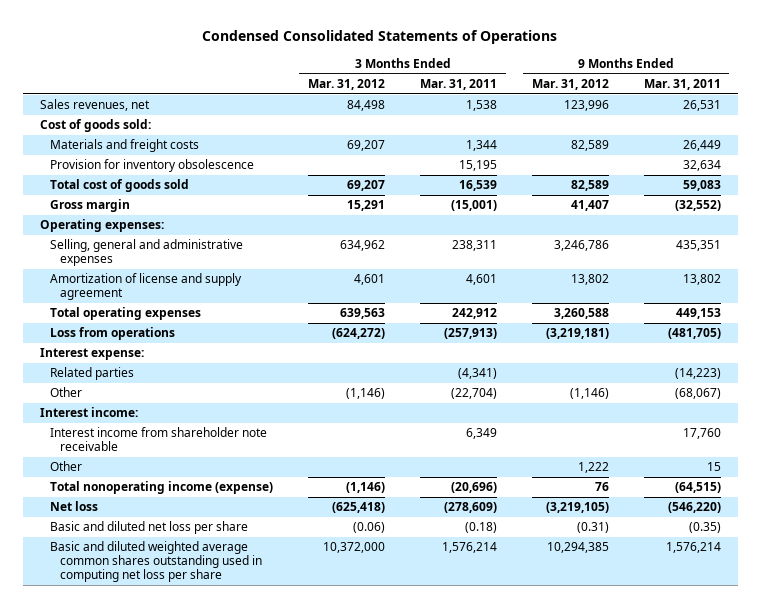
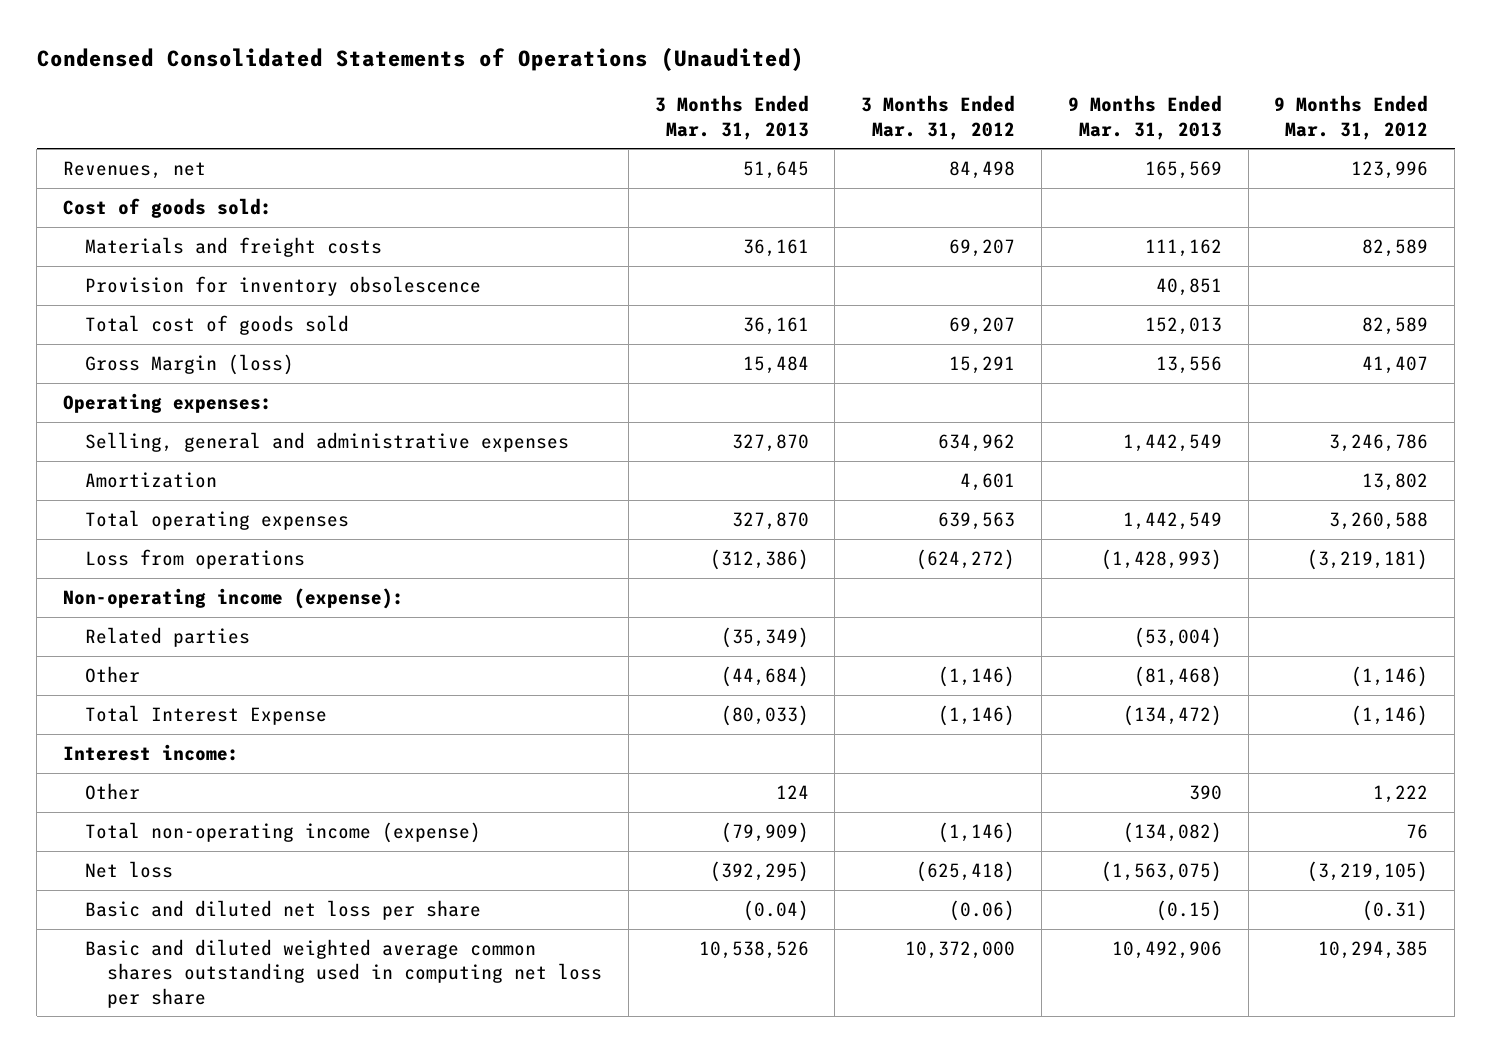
[202,30,558,45] Condensed Consolidated Statements of Operations -> [36,48,804,72] Condensed Consolidated Statements of Operations (Unaudited)
[419,79,497,91] Mar. 31, 2011 -> none
[643,79,721,91] Mar. 31, 2011 -> none
none -> [654,95,809,140] 3 Months Ended Mar. 31, 2013
none -> [1067,95,1222,140] 9 Months Ended Mar. 31, 2013
[40,99,151,112] Sales revenues, net -> [63,161,207,180] Revenues, net
[50,199,131,213] Gross margin -> [85,354,295,376] Gross Margin (loss)
[50,273,243,301] Amortization of license and supply agreement -> [85,472,218,489] Amortization
[40,348,145,361] Interest expense: -> none
none -> [63,588,405,610] Non-operating income (expense):
none -> [85,705,328,726] Total Interest Expense
[50,427,268,452] Interest income from shareholder note receivable -> none
[50,481,274,495] Total nonoperating income (expense) -> [85,822,482,844] Total non-operating income (expense)

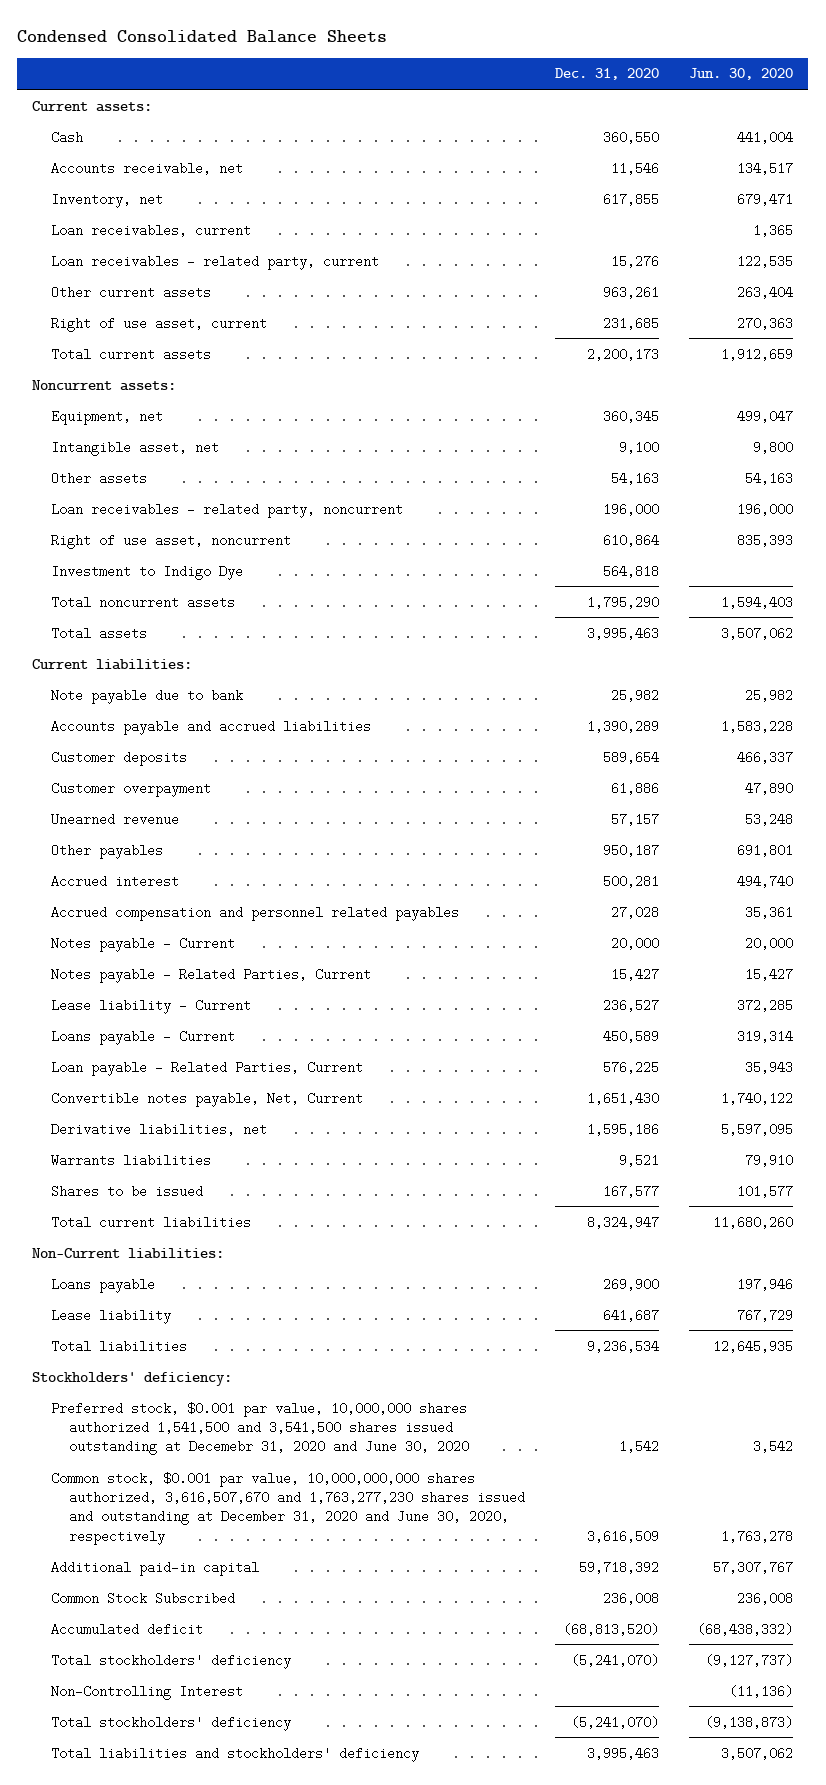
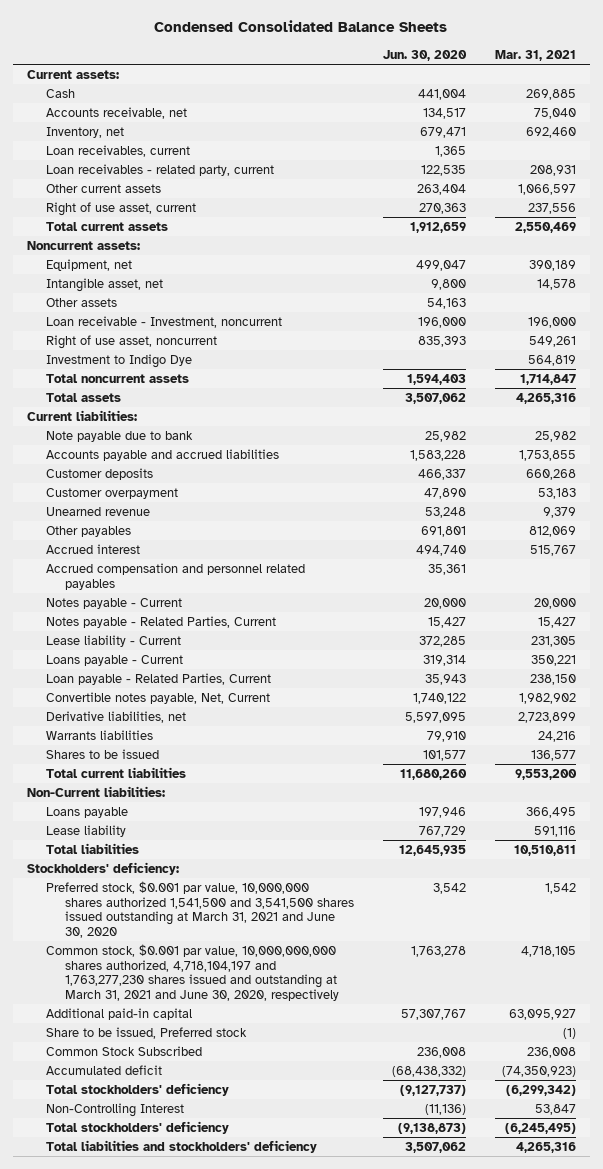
[555,68,660,81] Dec. 31, 2020 -> none
none -> [494,49,576,61] Mar. 31, 2021
[50,502,403,518] Loan receivables - related party, noncurrent -> [45,315,282,328] Loan receivable - Investment, noncurrent
[50,1401,470,1456] Preferred stock, $0.001 par value, 10,000,000 shares authorized 1,541,500 and 3,541,500 shares issued outstanding at Decemebr 31, 2020 and June 30, 2020 -> [45,880,354,938] Preferred stock, $0.001 par value, 10,000,000 shares authorized 1,541,500 and 3,541,500 shares issued outstanding at March 31, 2021 and June 30, 2020
[50,1471,526,1545] Common stock, $0.001 par value, 10,000,000,000 shares authorized, 3,616,507,670 and 1,763,277,230 shares issued and outstanding at December 31, 2020 and June 30, 2020, respectively -> [45,943,339,1001] Common stock, $0.001 par value, 10,000,000,000 shares authorized, 4,718,104,197 and 1,763,277,230 shares issued and outstanding at March 31, 2021 and June 30, 2020, respectively
none -> [45,1026,247,1039] Share to be issued, Preferred stock

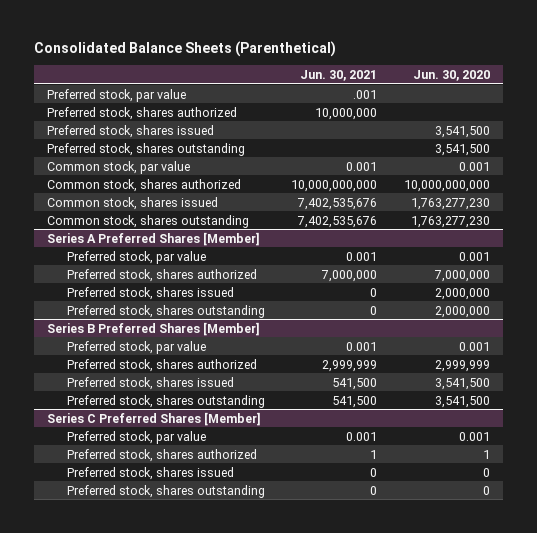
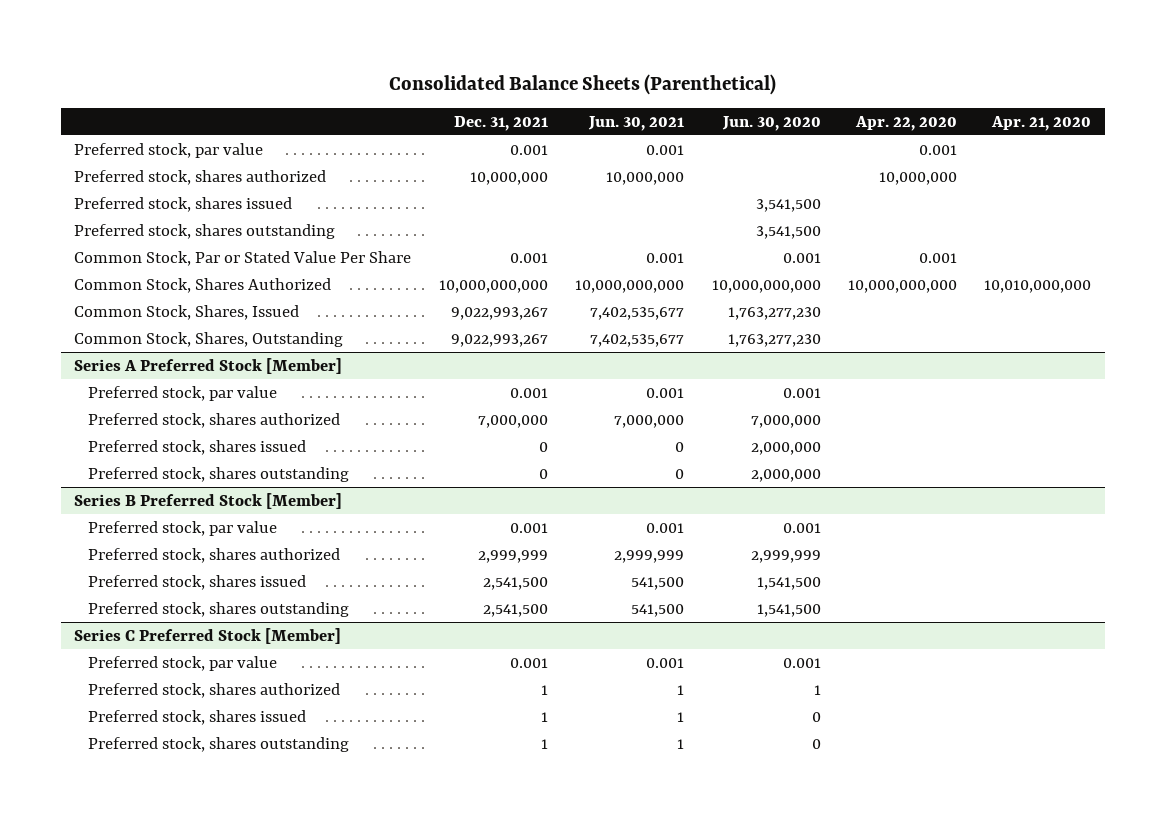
none -> [453,115,548,131] Dec. 31, 2021
none -> [855,115,958,131] Apr. 22, 2020
none -> [991,115,1092,131] Apr. 21, 2020
[353,89,378,99] .001 -> [646,144,685,155] 0.001
[47,160,191,174] Common stock, par value -> [74,250,412,266] Common Stock, Par or Stated Value Per Share
[47,178,242,192] Common stock, shares authorized -> [74,277,332,293] Common Stock, Shares Authorized
[47,196,219,210] Common stock, shares issued -> [74,304,300,320] Common Stock, Shares, Issued
[297,197,378,210] 7,402,535,676 -> [590,306,685,320] 7,402,535,677
[47,214,250,228] Common stock, shares outstanding -> [74,331,344,347] Common Stock, Shares, Outstanding
[297,215,378,228] 7,402,535,676 -> [590,333,685,347] 7,402,535,677
[47,231,261,246] Series A Preferred Shares [Member] -> [74,357,343,374] Series A Preferred Stock [Member]
[47,321,261,336] Series B Preferred Shares [Member] -> [74,492,343,509] Series B Preferred Stock [Member]
[434,377,490,390] 3,541,500 -> [756,576,821,590] 1,541,500
[434,395,490,408] 3,541,500 -> [756,603,821,617] 1,541,500
[47,411,262,426] Series C Preferred Shares [Member] -> [74,627,342,644] Series C Preferred Stock [Member]
[370,467,378,477] 0 -> [677,711,685,722] 1
[370,485,378,495] 0 -> [677,738,685,749] 1

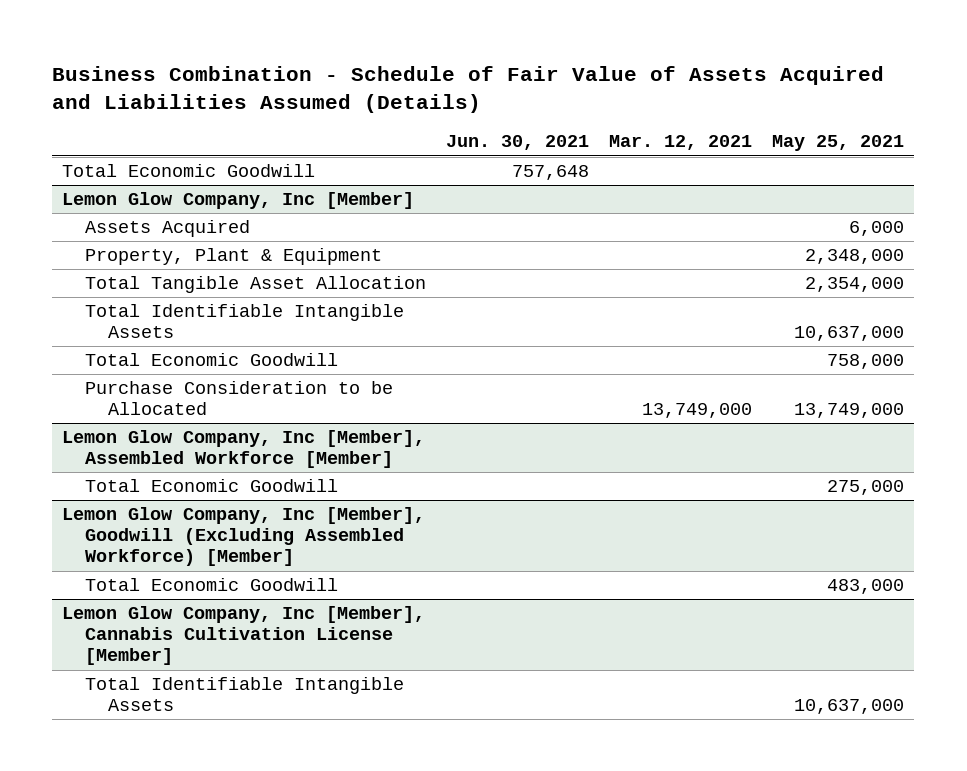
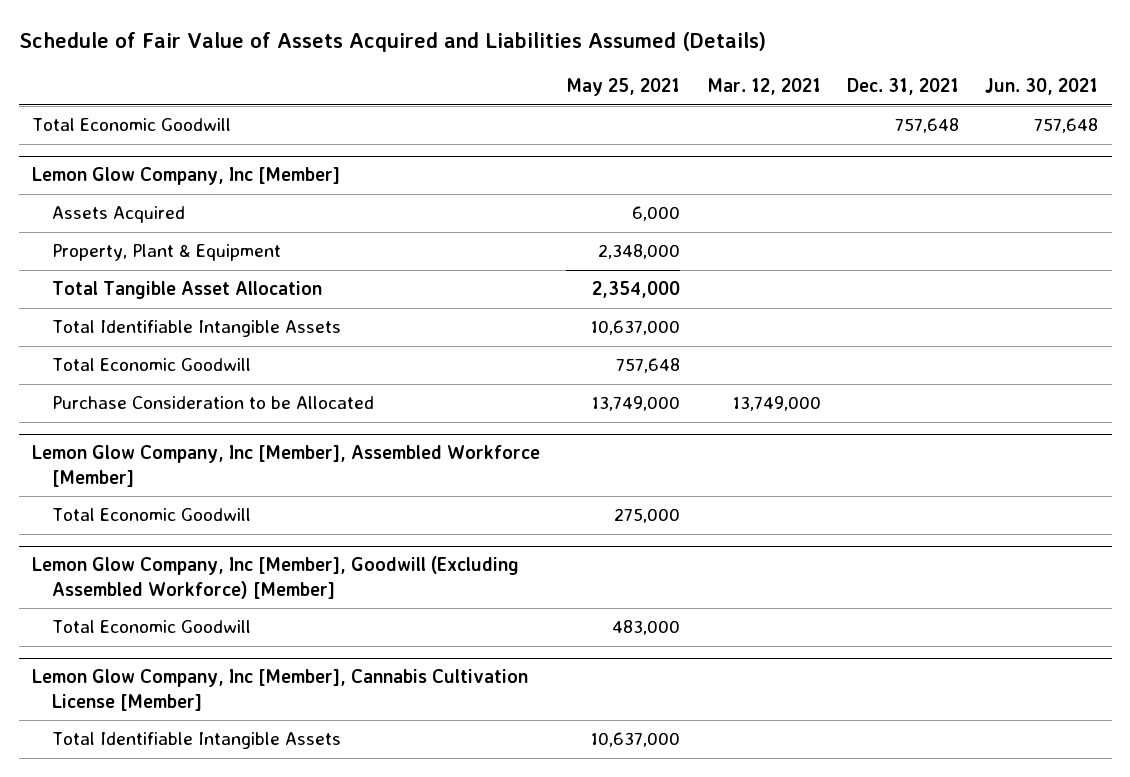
[52,65,885,113] Business Combination - Schedule of Fair Value of Assets Acquired and Liabilities Assumed (Details) -> [18,31,766,52] Schedule of Fair Value of Assets Acquired and Liabilities Assumed (Details)
none -> [847,78,960,96] Dec. 31, 2021
[827,354,905,370] 758,000 -> [616,358,681,374] 757,648

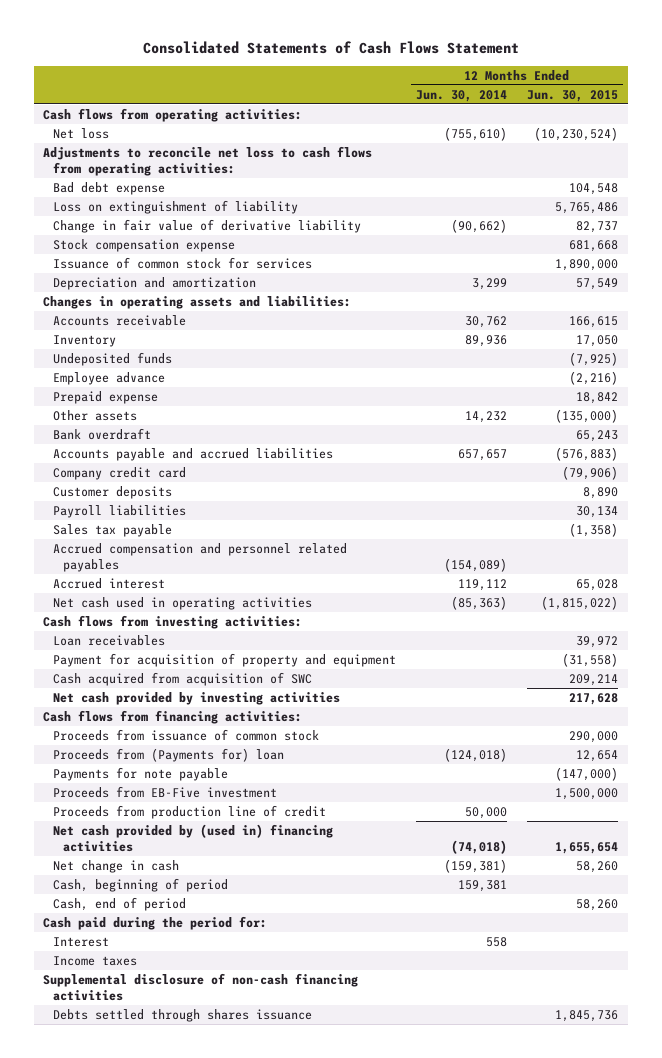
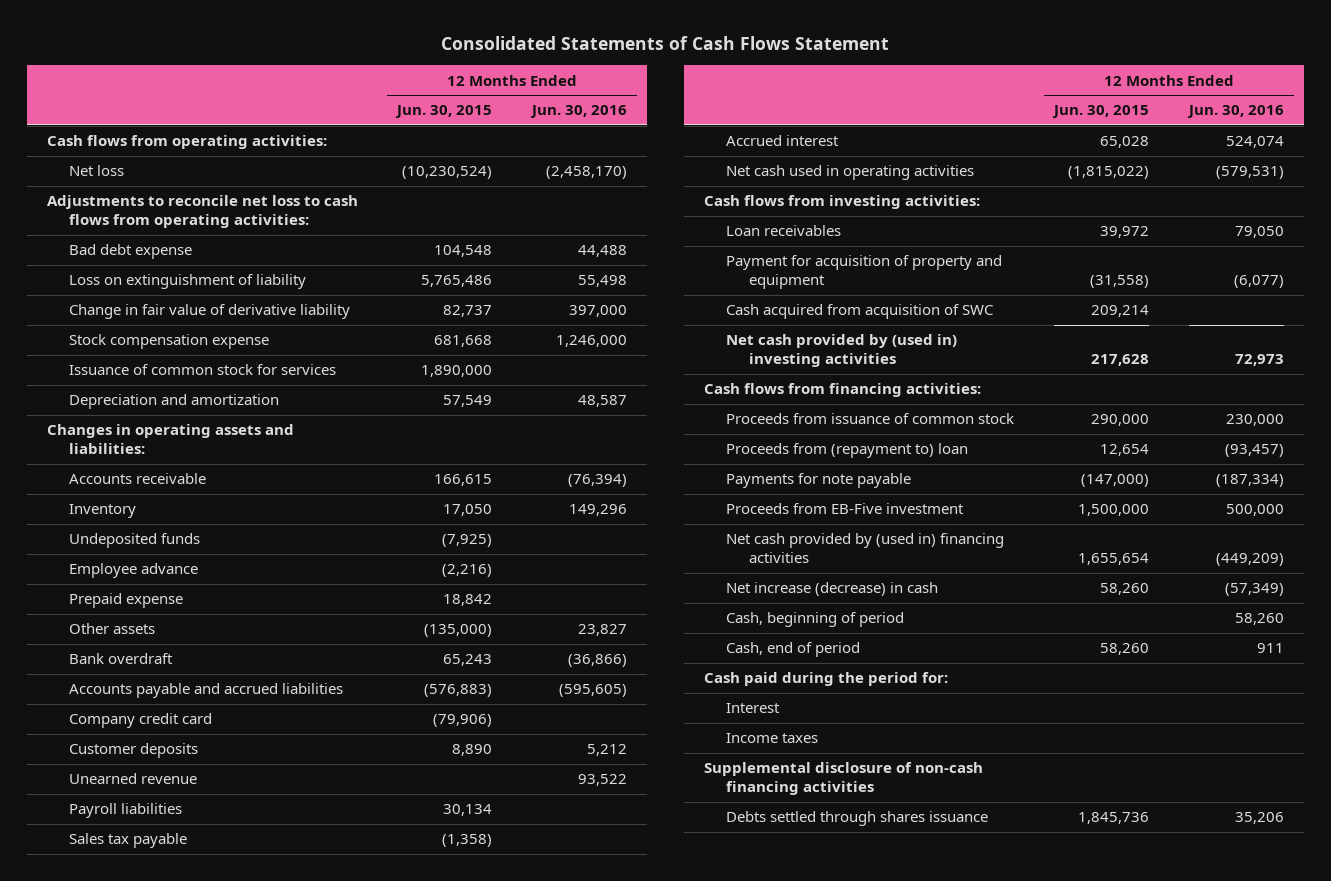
[416,89,508,102] Jun. 30, 2014 -> none
none -> [529,105,627,119] Jun. 30, 2016
none -> [69,773,198,785] Unearned revenue
[53,542,348,572] Accrued compensation and personnel related payables -> none
[53,691,341,705] Net cash provided by investing activities -> [726,334,958,368] Net cash provided by (used in) investing activities
[53,747,285,762] Proceeds from (Payments for) loan -> [726,443,969,459] Proceeds from (repayment to) loan
[53,804,327,819] Proceeds from production line of credit -> none
[53,859,180,873] Net change in cash -> [726,582,939,597] Net increase (decrease) in cash

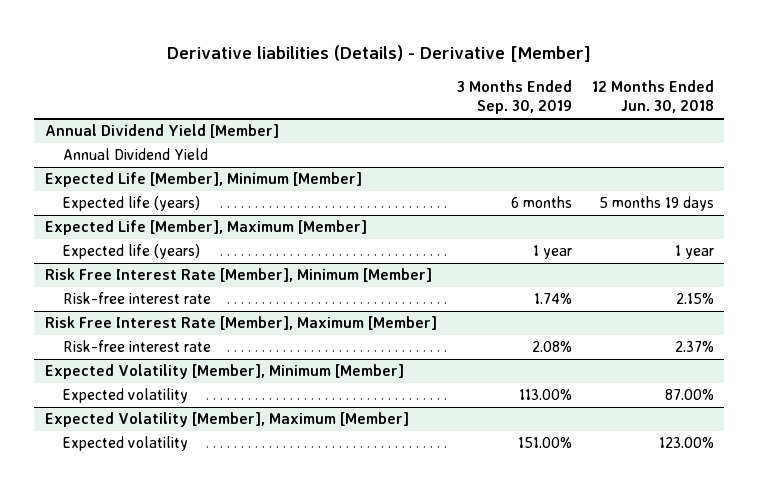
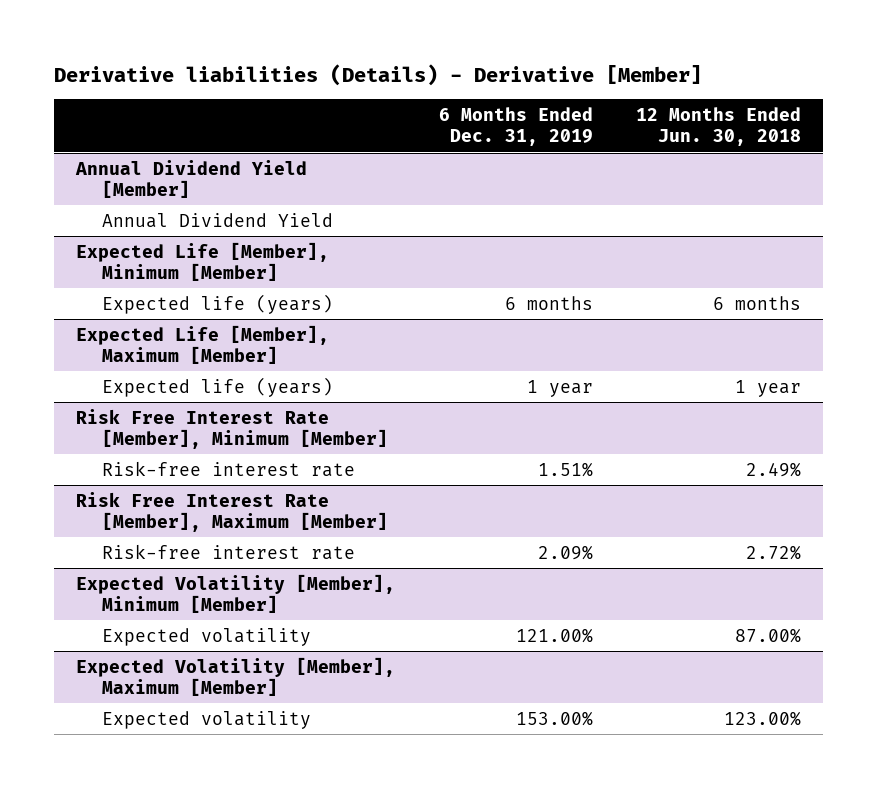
[456,79,572,115] 3 Months Ended Sep. 30, 2019 -> none
none -> [438,106,593,147] 6 Months Ended Dec. 31, 2019
[598,196,714,212] 5 months 19 days -> [713,295,802,310] 6 months
[675,293,714,305] 2.15% -> [746,461,802,477] 2.49%
[674,341,714,353] 2.37% -> [746,544,802,560] 2.72%

